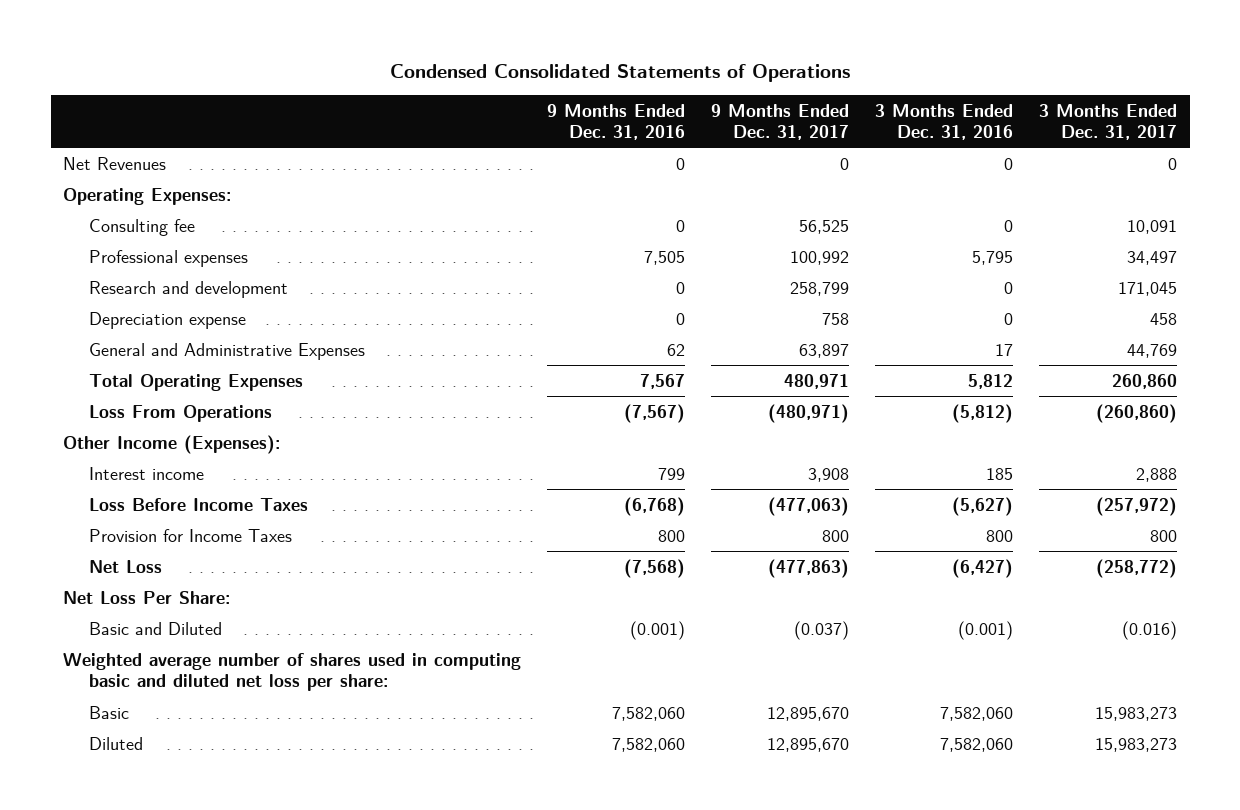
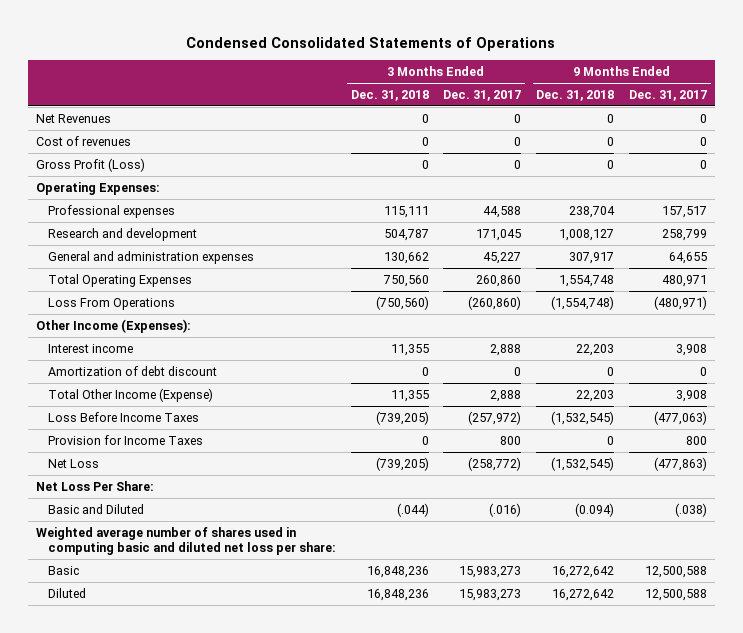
[547,103,686,140] 9 Months Ended Dec. 31, 2016 -> none
[874,103,1013,140] 3 Months Ended Dec. 31, 2016 -> none
none -> [350,90,429,102] Dec. 31, 2018
none -> [536,90,615,102] Dec. 31, 2018
none -> [35,135,131,146] Cost of revenues
none -> [35,157,145,172] Gross Profit (Loss)
[89,218,196,236] Consulting fee -> none
[790,250,850,265] 100,992 -> [662,205,708,218] 157,517
[1126,250,1177,265] 34,497 -> [483,205,522,218] 44,588
[89,311,247,329] Depreciation expense -> none
[89,342,366,360] General and Administrative Expenses -> [47,250,254,264] General and administration expenses
[799,343,850,358] 63,897 -> [669,251,708,264] 64,655
[1126,343,1177,358] 44,769 -> [483,251,522,264] 45,227
none -> [47,365,217,376] Amortization of debt discount
none -> [47,387,213,402] Total Other Income (Expense)
[794,620,850,640] (0.037) -> [675,502,708,517] (.038)
[1121,620,1177,640] (0.016) -> [489,502,522,517] (.016)
[767,706,850,721] 12,895,670 -> [645,565,708,578] 12,500,588
[767,737,850,752] 12,895,670 -> [645,588,708,601] 12,500,588

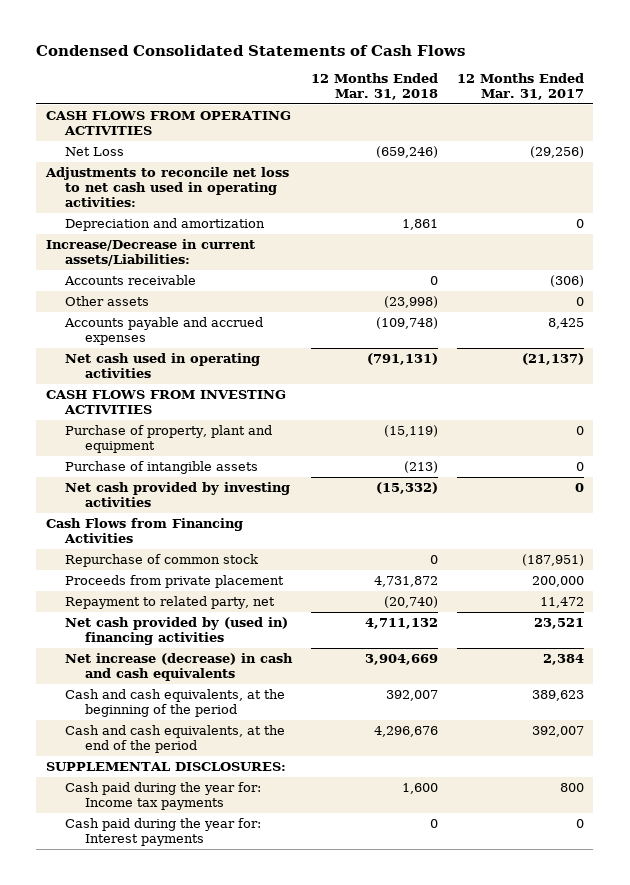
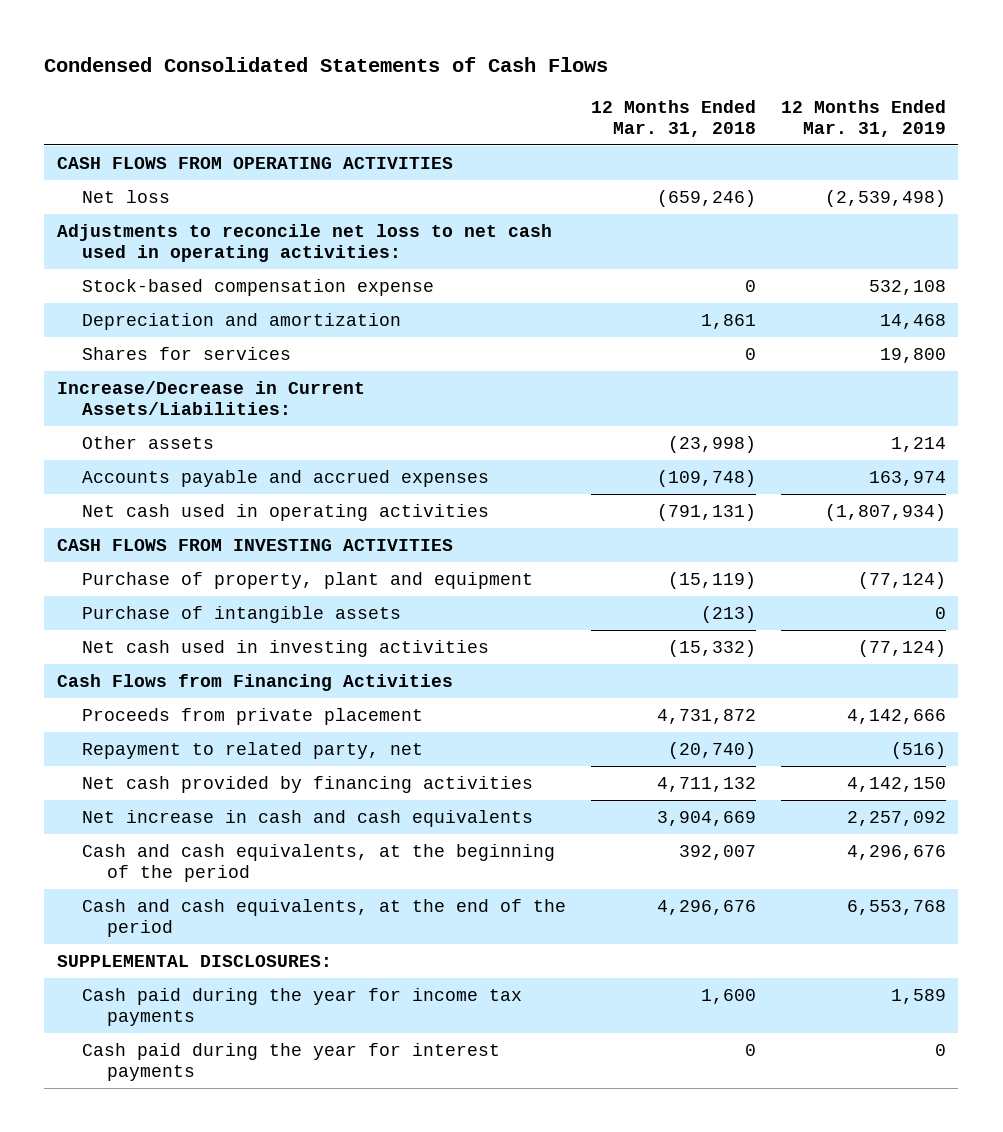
[456,73,584,100] 12 Months Ended Mar. 31, 2017 -> none
none -> [780,99,946,137] 12 Months Ended Mar. 31, 2019
[65,147,125,157] Net Loss -> [82,189,171,203] Net loss
none -> [82,278,435,296] Stock-based compensation expense
[64,275,197,286] Accounts receivable -> none
none -> [82,346,292,360] Shares for services
[45,239,255,266] Increase/Decrease in current assets/Liabilities: -> [56,380,365,415] Increase/Decrease in Current Assets/Liabilities:
[65,482,291,507] Net cash provided by investing activities -> [82,639,490,657] Net cash used in investing activities
[65,554,259,568] Repurchase of common stock -> none
[65,617,289,645] Net cash provided by (used in) financing activities -> [82,775,534,793] Net cash provided by financing activities
[65,653,294,681] Net increase (decrease) in cash and cash equivalents -> [82,809,534,827] Net increase in cash and cash equivalents
[65,782,262,810] Cash paid during the year for: Income tax payments -> [82,987,523,1026] Cash paid during the year for income tax payments
[65,818,262,846] Cash paid during the year for: Interest payments -> [82,1042,501,1081] Cash paid during the year for interest payments

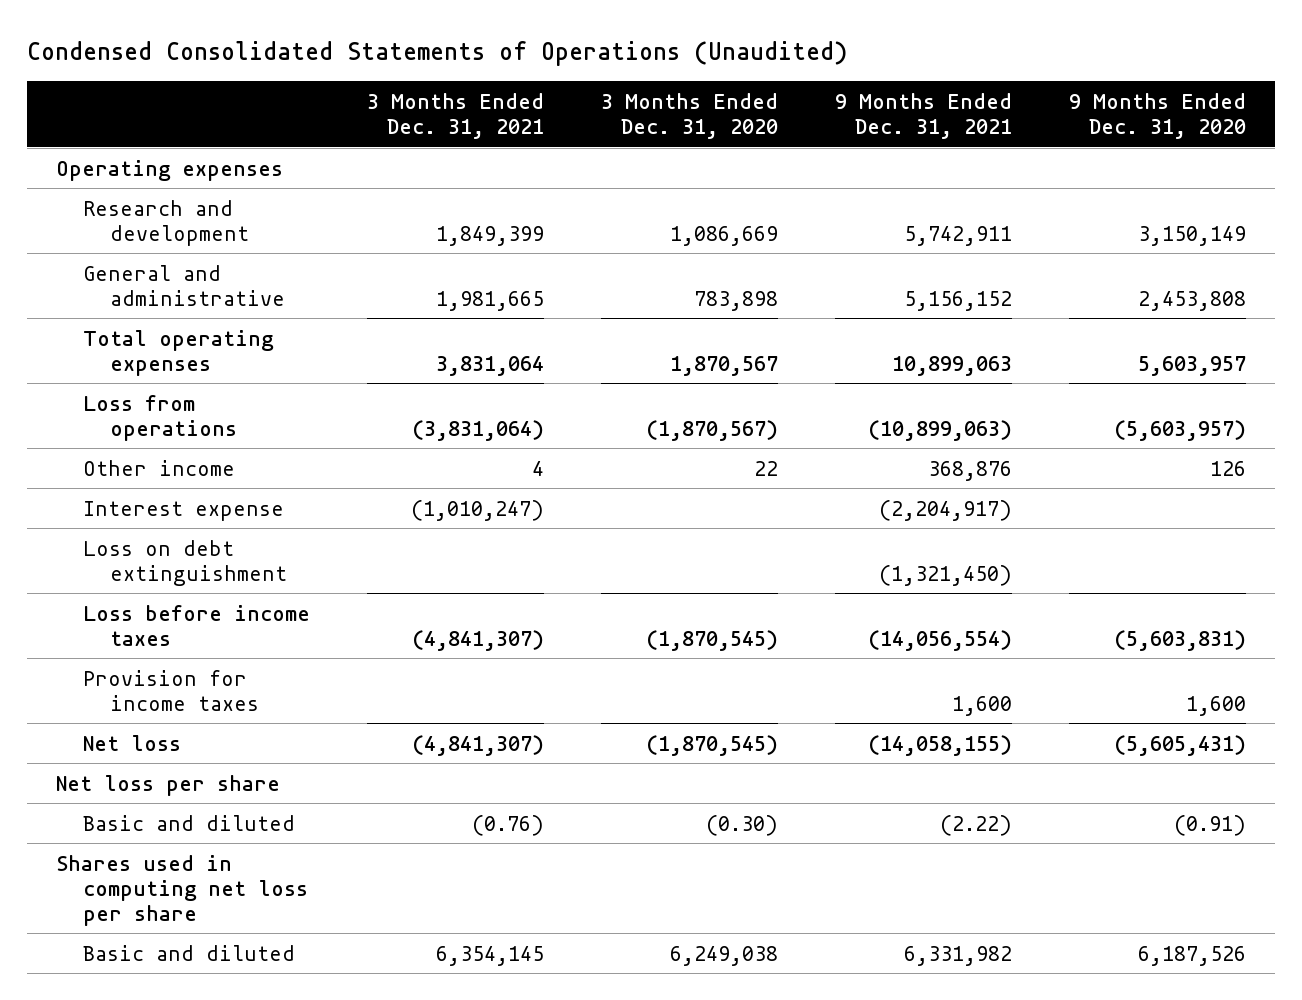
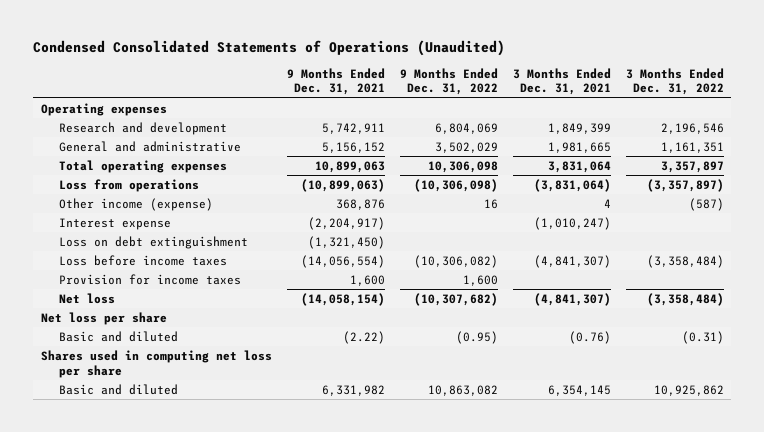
[600,92,778,139] 3 Months Ended Dec. 31, 2020 -> none
[1069,92,1247,139] 9 Months Ended Dec. 31, 2020 -> none
none -> [399,67,498,96] 9 Months Ended Dec. 31, 2022
none -> [625,67,724,96] 3 Months Ended Dec. 31, 2022
[82,459,235,476] Other income -> [58,197,213,211] Other income (expense)
[868,734,1013,756] (14,058,155) -> [300,292,385,306] (14,058,154)

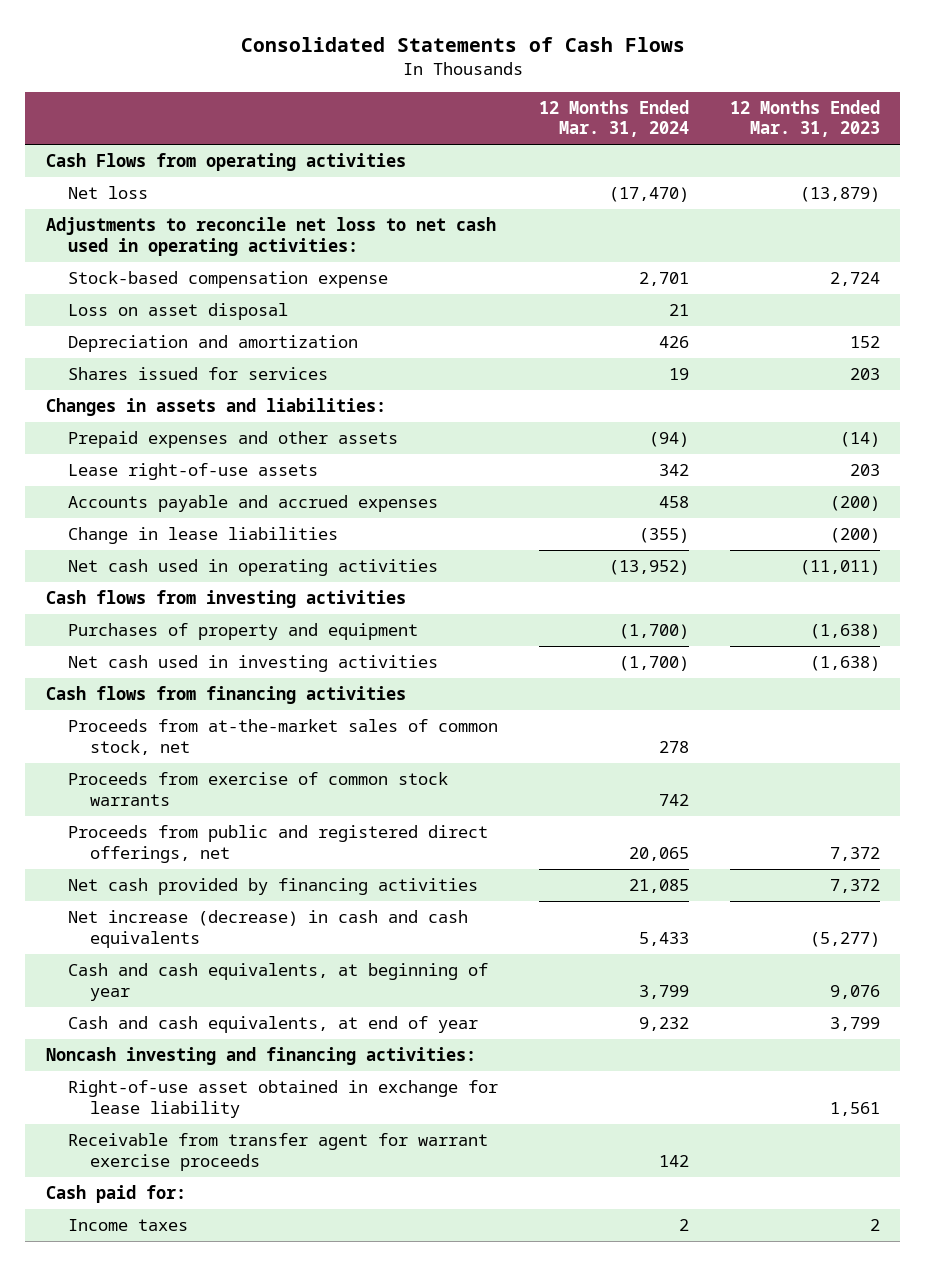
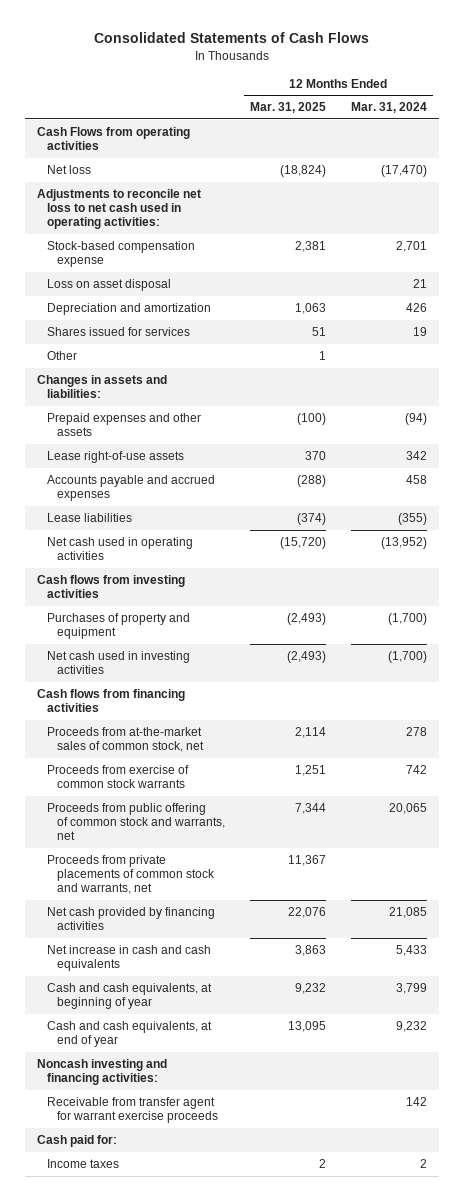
[729,99,880,138] 12 Months Ended Mar. 31, 2023 -> none
none -> [249,102,326,114] Mar. 31, 2025
none -> [47,350,78,360] Other
[67,527,338,545] Change in lease liabilities -> [47,512,133,522] Lease liabilities
[67,825,488,863] Proceeds from public and registered direct offerings, net -> [47,802,226,841] Proceeds from public offering of common stock and warrants, net
none -> [47,854,216,895] Proceeds from private placements of common stock and warrants, net
[67,910,468,948] Net increase (decrease) in cash and cash equivalents -> [47,944,212,972] Net increase in cash and cash equivalents
[67,1080,498,1118] Right-of-use asset obtained in exchange for lease liability -> none

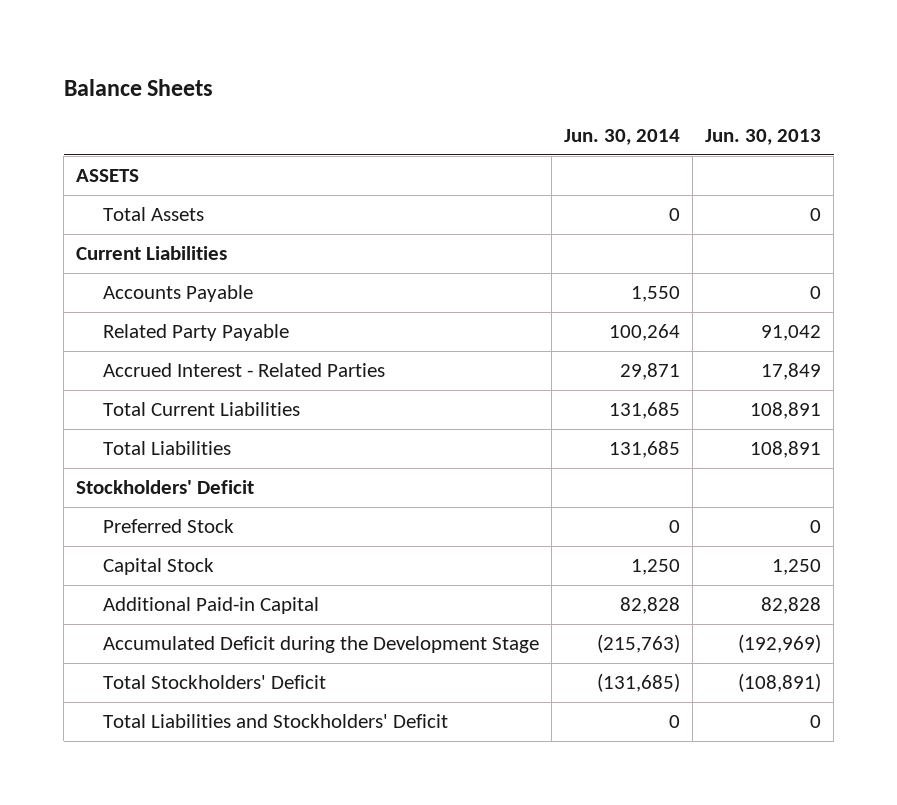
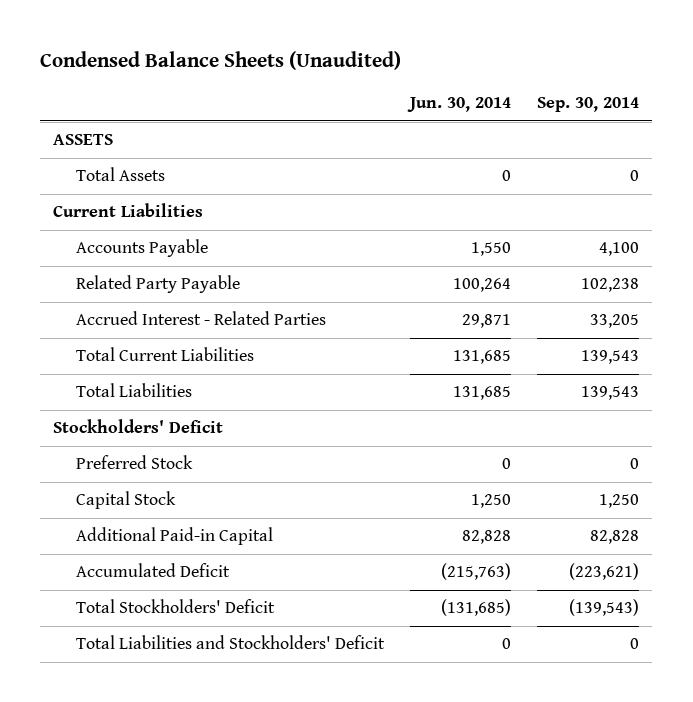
[63,78,213,96] Balance Sheets -> [40,51,402,71] Condensed Balance Sheets (Unaudited)
[704,129,821,146] Jun. 30, 2013 -> none
none -> [537,97,640,113] Sep. 30, 2014
[102,636,539,654] Accumulated Deficit during the Development Stage -> [76,563,231,578] Accumulated Deficit

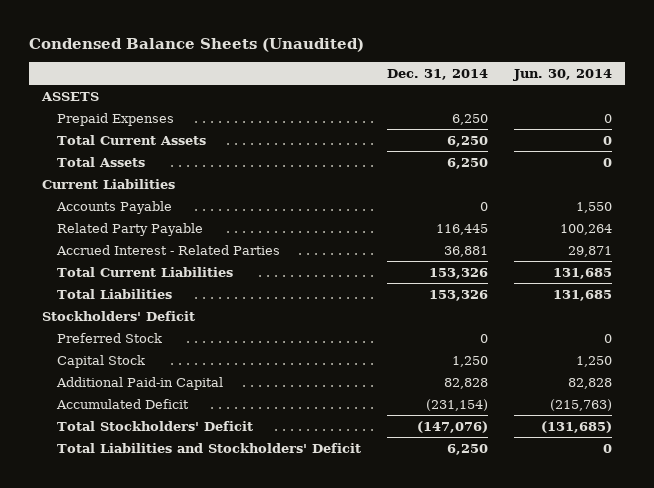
[537,97,640,113] Sep. 30, 2014 -> none
none -> [386,68,488,80] Dec. 31, 2014
none -> [56,112,174,126] Prepaid Expenses
none -> [56,134,206,145] Total Current Assets

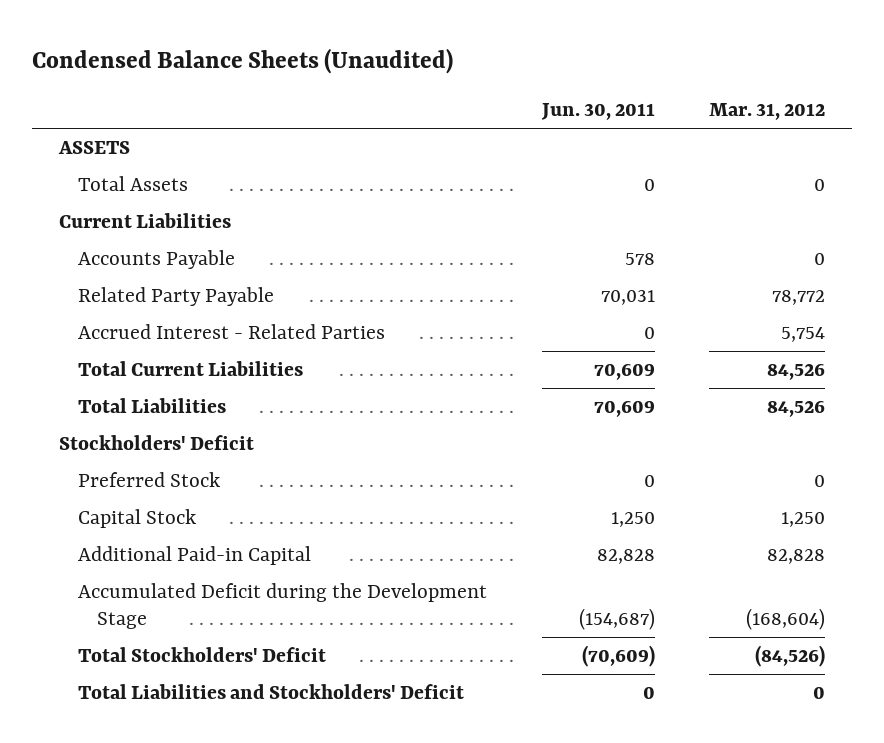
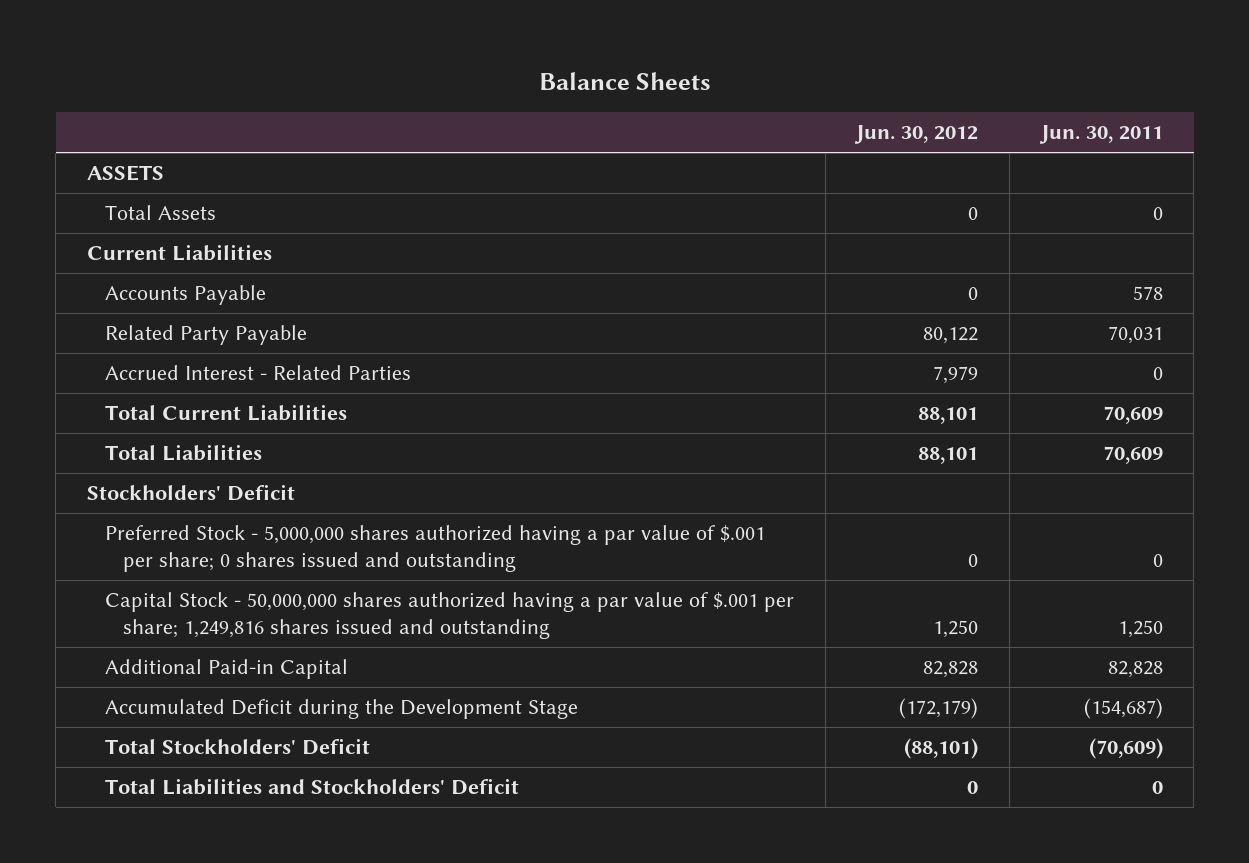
[31,47,453,74] Condensed Balance Sheets (Unaudited) -> [538,71,711,90] Balance Sheets
[708,103,825,121] Mar. 31, 2012 -> none
none -> [854,125,979,145] Jun. 30, 2012
[78,472,221,488] Preferred Stock -> [105,525,766,572] Preferred Stock - 5,000,000 shares authorized having a par value of $.001 per share; 0 shares issued and outstanding
[78,509,197,529] Capital Stock -> [105,592,795,639] Capital Stock - 50,000,000 shares authorized having a par value of $.001 per share; 1,249,816 shares issued and outstanding

